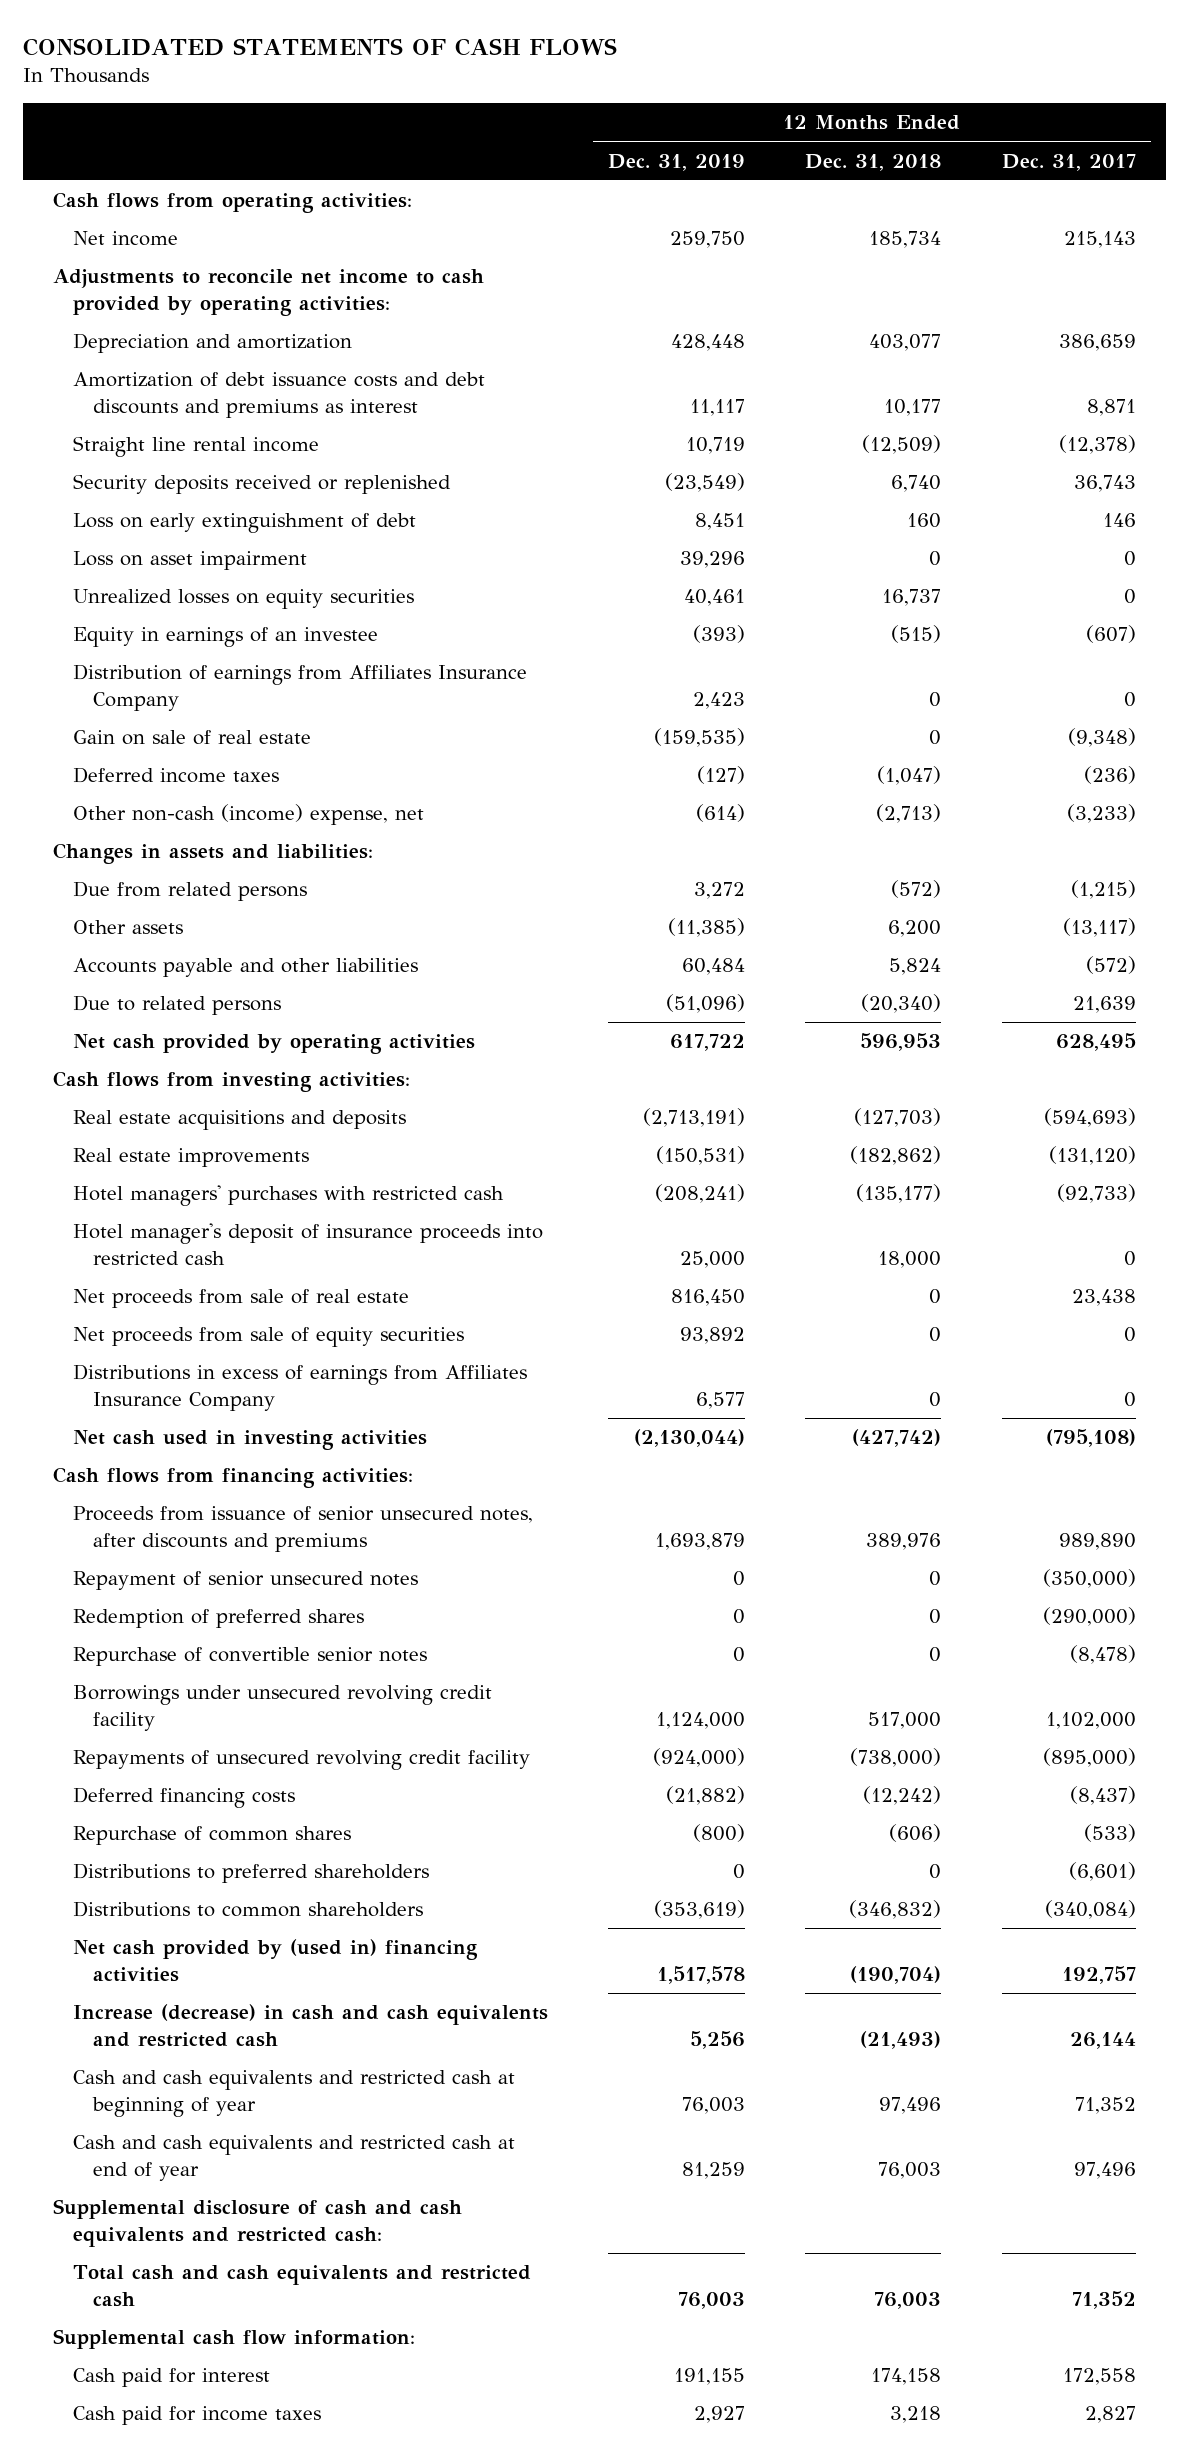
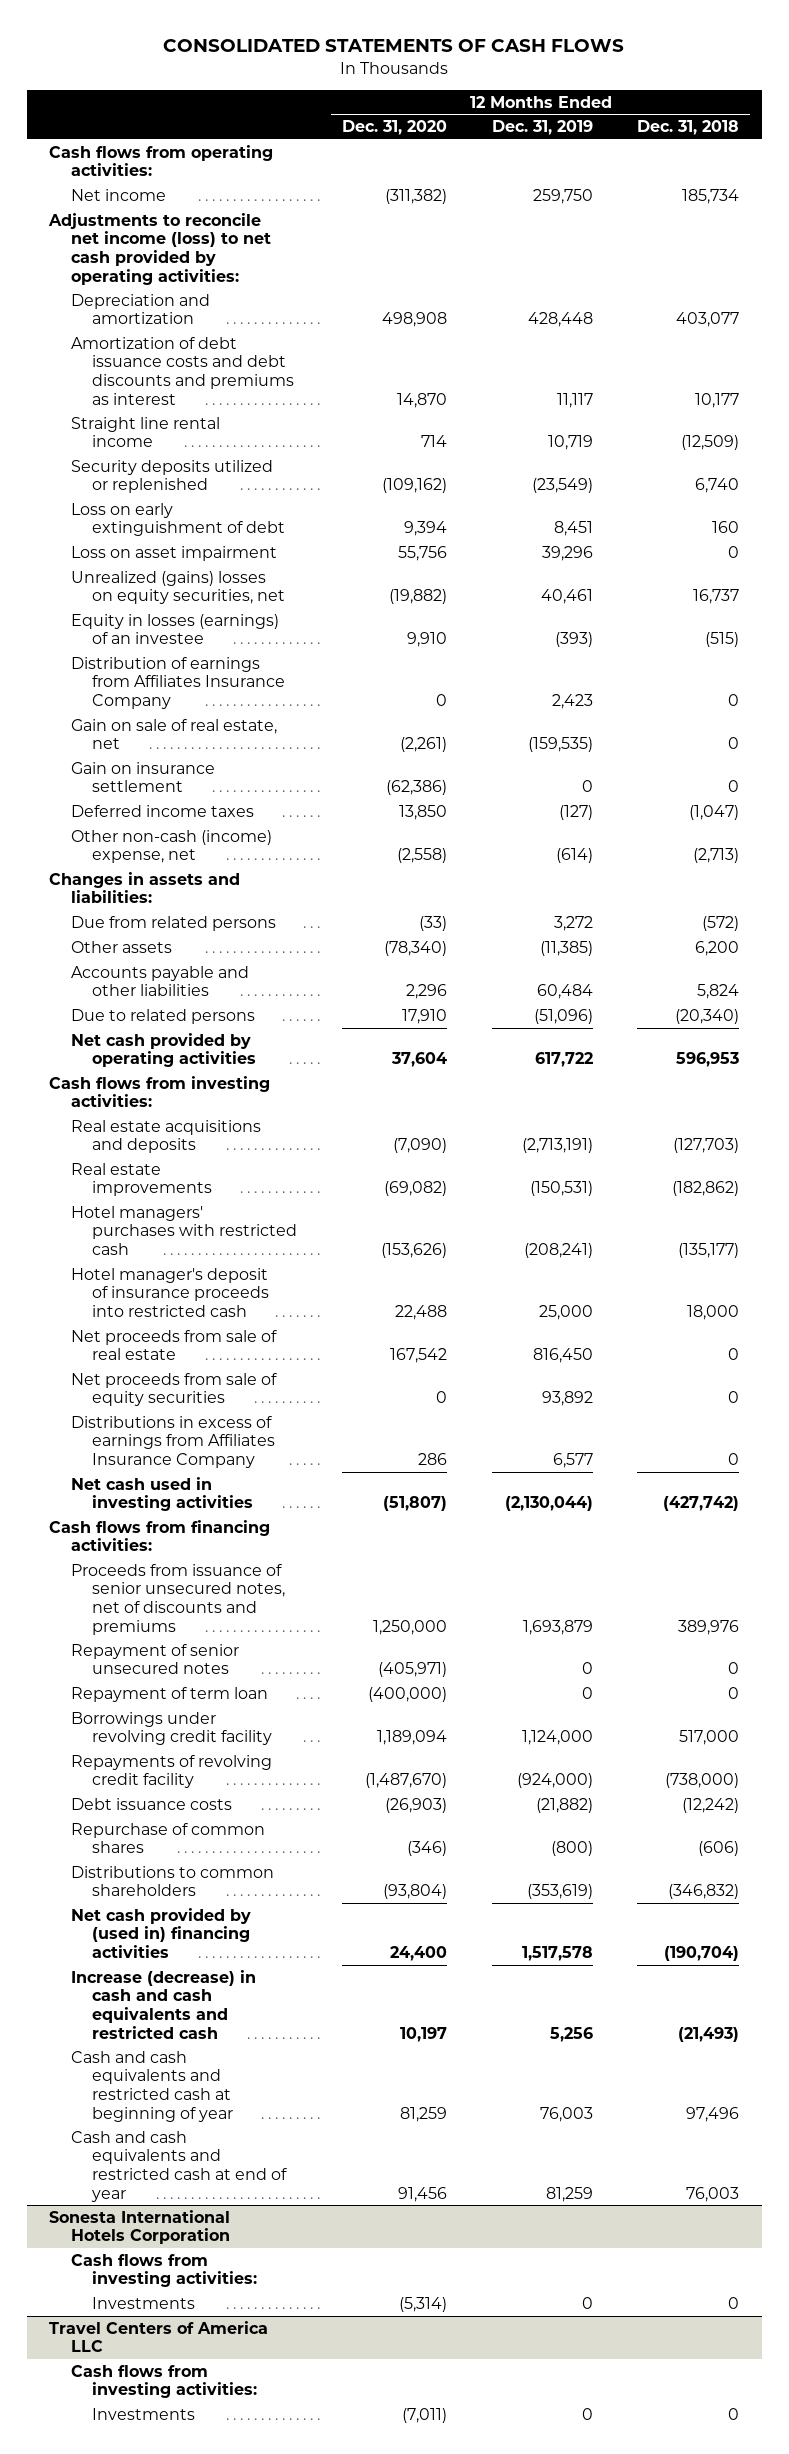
[1001,153,1136,171] Dec. 31, 2017 -> none
none -> [342,120,448,136] Dec. 31, 2020
[52,269,484,316] Adjustments to reconcile net income to cash provided by operating activities: -> [48,212,271,285] Adjustments to reconcile net income (loss) to net cash provided by operating activities:
[72,474,451,495] Security deposits received or replenished -> [70,459,273,494] Security deposits utilized or replenished
[72,589,414,610] Unrealized losses on equity securities -> [70,570,286,605] Unrealized (gains) losses on equity securities, net
[72,627,378,648] Equity in earnings of an investee -> [70,613,279,645] Equity in losses (earnings) of an investee
[72,730,311,746] Gain on sale of real estate -> [70,718,277,750] Gain on sale of real estate, net
none -> [70,761,215,793] Gain on insurance settlement
[72,1506,533,1552] Proceeds from issuance of senior unsecured notes, after discounts and premiums -> [70,1563,286,1635] Proceeds from issuance of senior unsecured notes, net of discounts and premiums
[72,1609,364,1629] Redemption of preferred shares -> none
[72,1647,427,1667] Repurchase of convertible senior notes -> none
none -> [70,1686,268,1702] Repayment of term loan
[72,1685,492,1731] Borrowings under unsecured revolving credit facility -> [70,1711,273,1746] Borrowings under revolving credit facility
[72,1750,530,1771] Repayments of unsecured revolving credit facility -> [70,1754,272,1789] Repayments of revolving credit facility
[72,1787,295,1809] Deferred financing costs -> [70,1797,232,1810] Debt issuance costs
[72,1863,429,1884] Distributions to preferred shareholders -> none
[52,2199,462,2247] Supplemental disclosure of cash and cash equivalents and restricted cash: -> none
[72,2265,531,2307] Total cash and cash equivalents and restricted cash -> none
[52,2329,415,2350] Supplemental cash flow information: -> none
[72,2368,270,2388] Cash paid for interest -> none
[72,2406,321,2426] Cash paid for income taxes -> none
none -> [49,2209,231,2245] Sonesta International Hotels Corporation
none -> [70,2253,258,2288] Cash flows from investing activities:
none -> [92,2296,196,2309] Investments
none -> [49,2320,269,2353] Travel Centers of America LLC
none -> [70,2364,258,2399] Cash flows from investing activities:
none -> [92,2407,196,2420] Investments

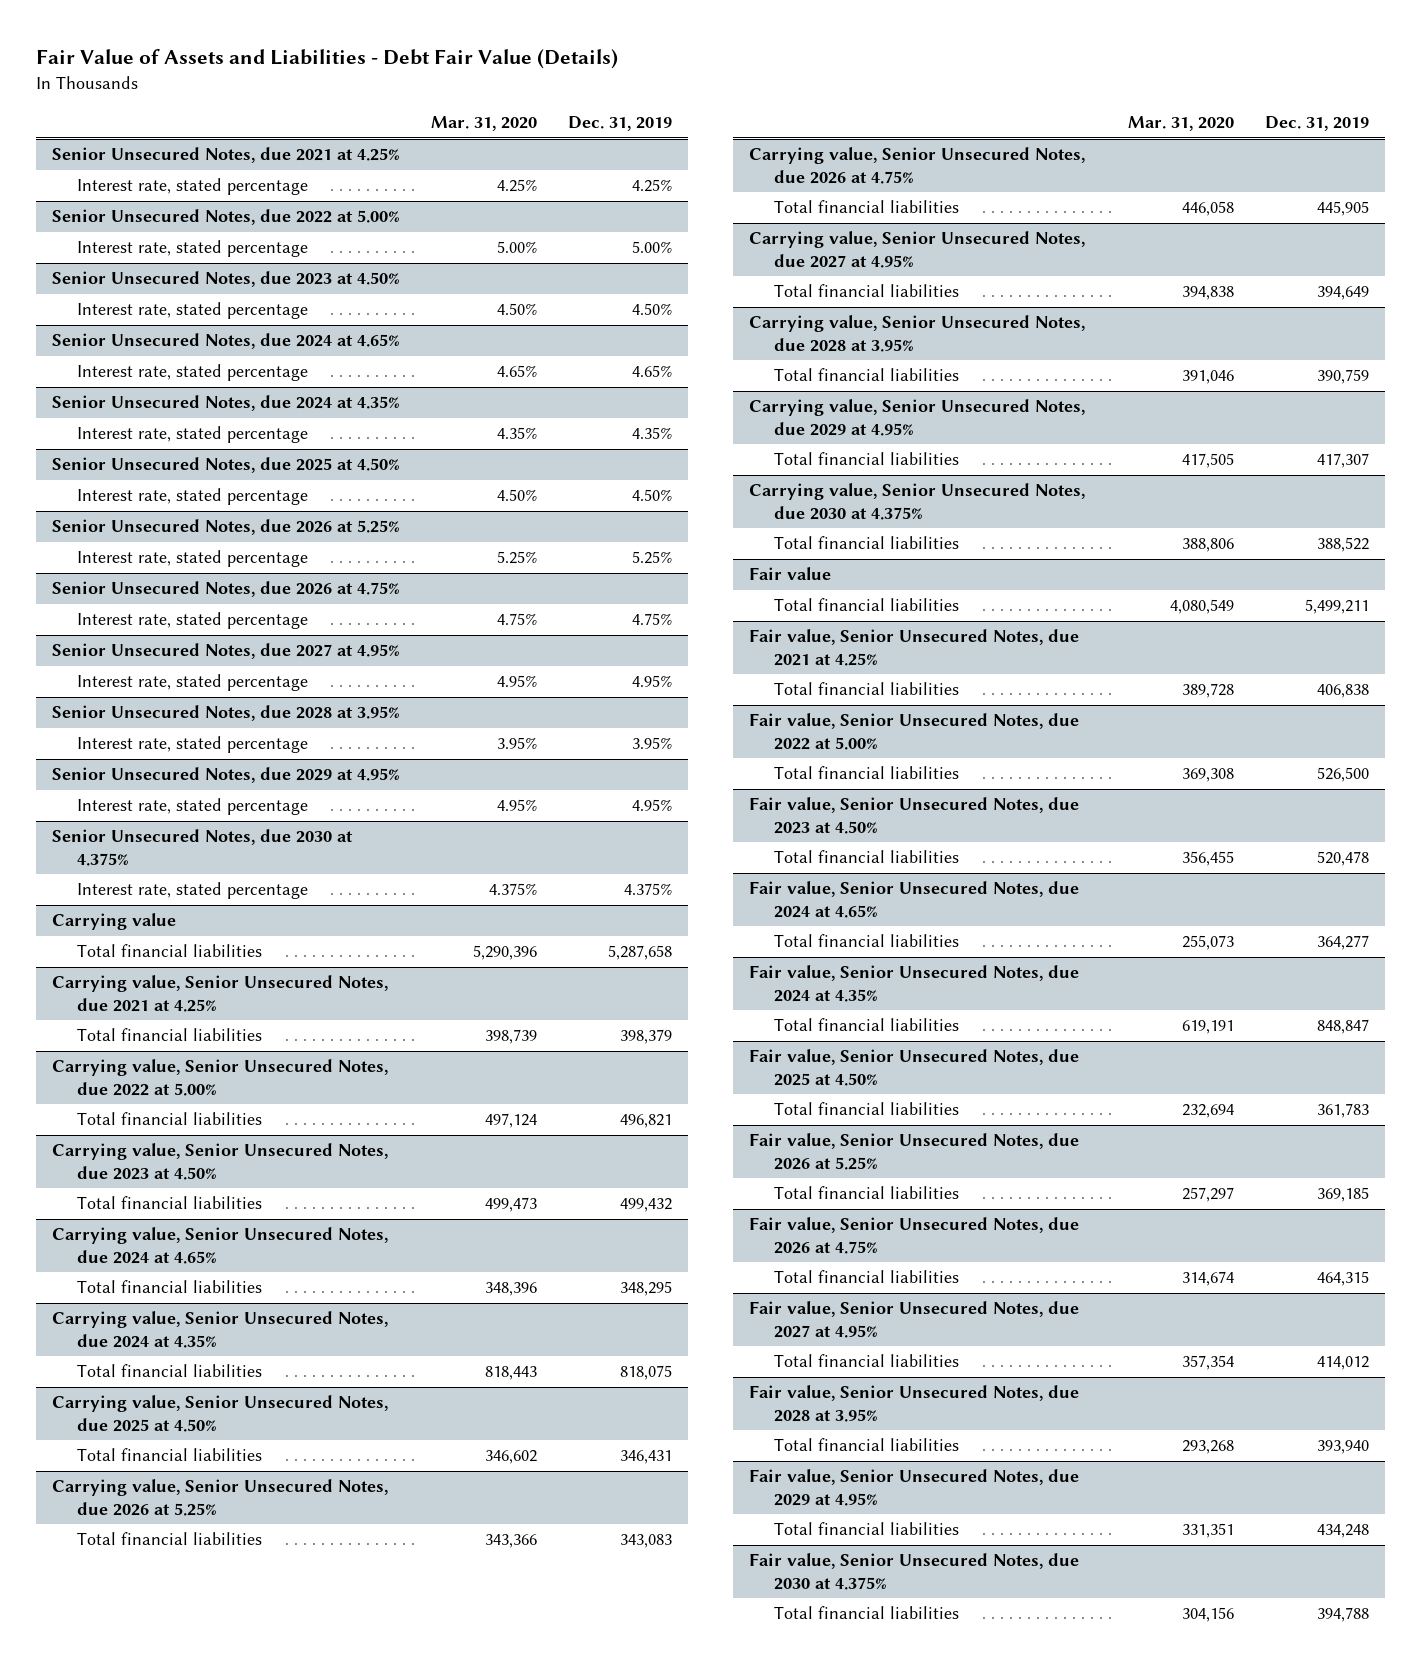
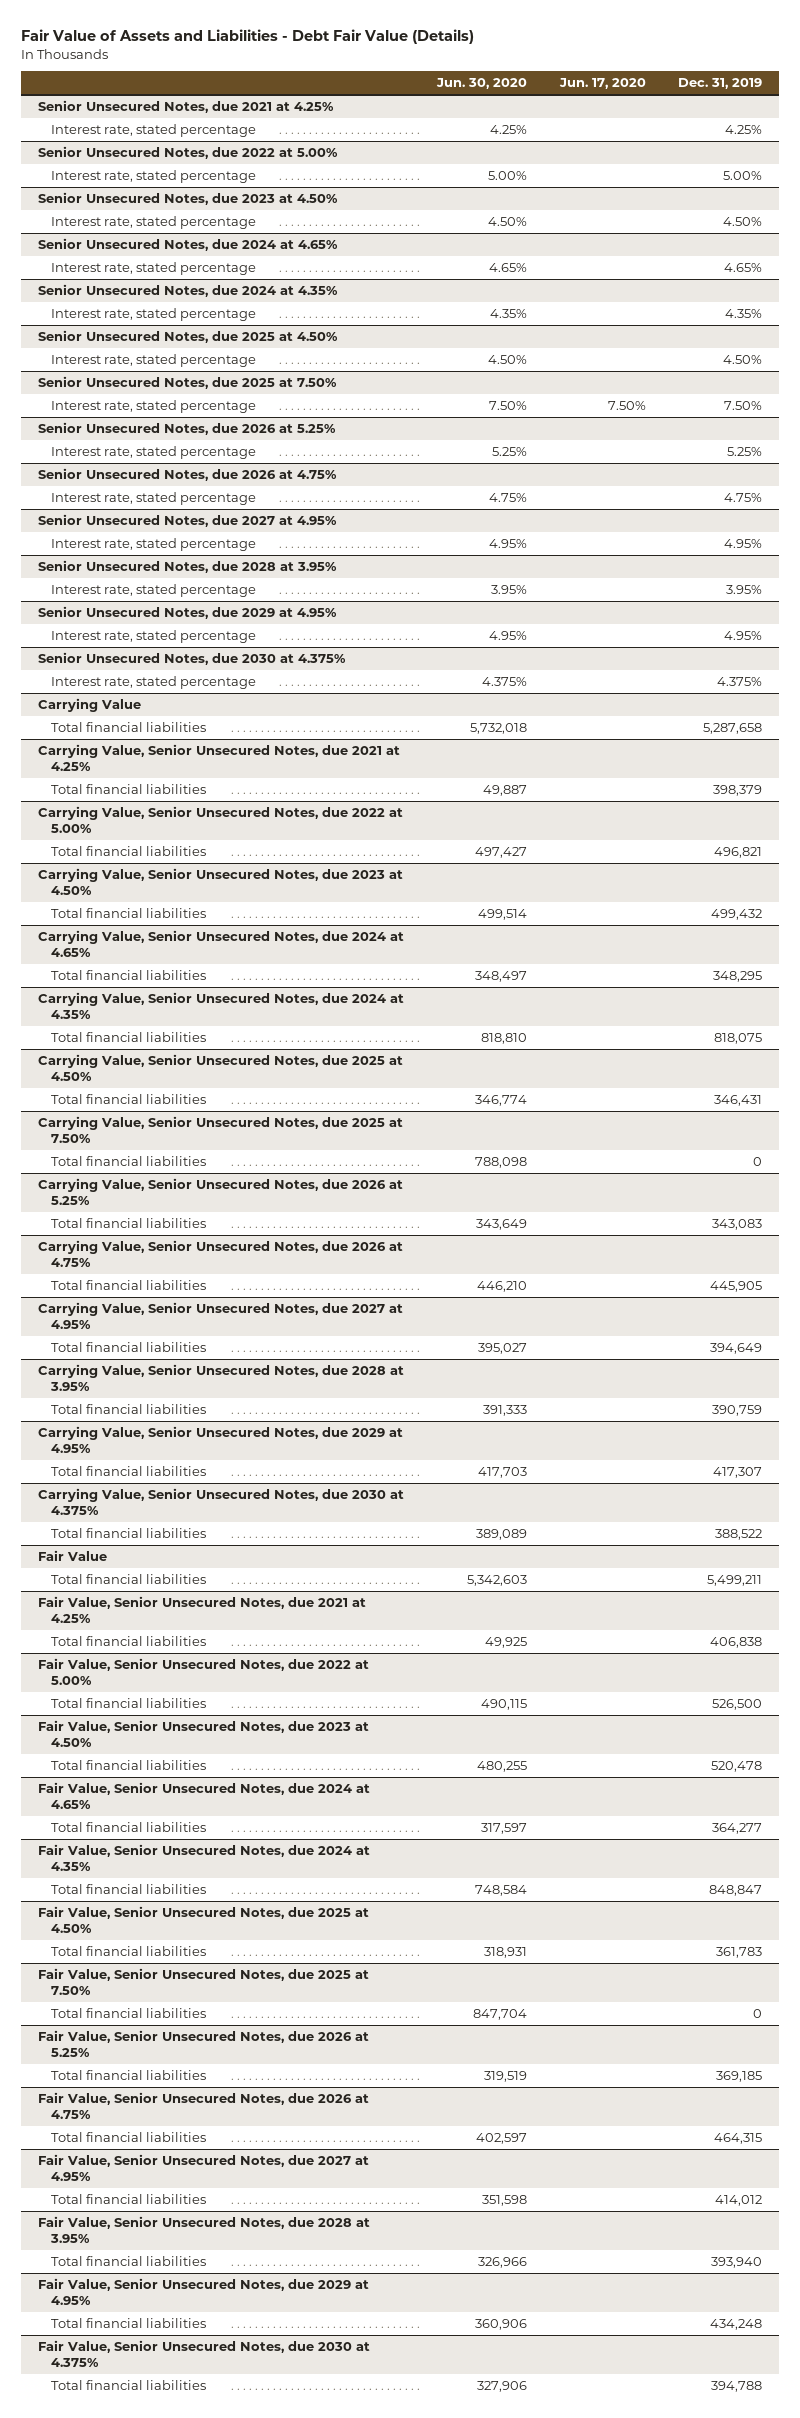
[430,116,537,132] Mar. 31, 2020 -> none
none -> [435,78,527,90] Jun. 30, 2020
none -> [558,78,646,90] Jun. 17, 2020
none -> [37,375,337,389] Senior Unsecured Notes, due 2025 at 7.50%
none -> [51,399,257,413] Interest rate, stated percentage
[52,913,177,931] Carrying value -> [37,697,141,712] Carrying Value
[52,975,389,1012] Carrying value, Senior Unsecured Notes, due 2021 at 4.25% -> [37,743,400,771] Carrying Value, Senior Unsecured Notes, due 2021 at 4.25%
[52,1059,389,1096] Carrying value, Senior Unsecured Notes, due 2022 at 5.00% -> [37,805,403,833] Carrying Value, Senior Unsecured Notes, due 2022 at 5.00%
[52,1143,389,1180] Carrying value, Senior Unsecured Notes, due 2023 at 4.50% -> [37,867,403,895] Carrying Value, Senior Unsecured Notes, due 2023 at 4.50%
[52,1227,389,1264] Carrying value, Senior Unsecured Notes, due 2024 at 4.65% -> [37,929,404,957] Carrying Value, Senior Unsecured Notes, due 2024 at 4.65%
[52,1311,389,1348] Carrying value, Senior Unsecured Notes, due 2024 at 4.35% -> [37,991,404,1019] Carrying Value, Senior Unsecured Notes, due 2024 at 4.35%
[52,1395,389,1432] Carrying value, Senior Unsecured Notes, due 2025 at 4.50% -> [37,1053,403,1081] Carrying Value, Senior Unsecured Notes, due 2025 at 4.50%
none -> [37,1115,403,1143] Carrying Value, Senior Unsecured Notes, due 2025 at 7.50%
none -> [51,1155,207,1166] Total financial liabilities
[52,1479,389,1516] Carrying value, Senior Unsecured Notes, due 2026 at 5.25% -> [37,1177,403,1205] Carrying Value, Senior Unsecured Notes, due 2026 at 5.25%
[748,147,1085,184] Carrying value, Senior Unsecured Notes, due 2026 at 4.75% -> [37,1239,403,1267] Carrying Value, Senior Unsecured Notes, due 2026 at 4.75%
[748,231,1085,268] Carrying value, Senior Unsecured Notes, due 2027 at 4.95% -> [37,1301,403,1329] Carrying Value, Senior Unsecured Notes, due 2027 at 4.95%
[748,315,1085,352] Carrying value, Senior Unsecured Notes, due 2028 at 3.95% -> [37,1363,404,1391] Carrying Value, Senior Unsecured Notes, due 2028 at 3.95%
[748,399,1085,436] Carrying value, Senior Unsecured Notes, due 2029 at 4.95% -> [37,1425,403,1453] Carrying Value, Senior Unsecured Notes, due 2029 at 4.95%
[748,483,1085,520] Carrying value, Senior Unsecured Notes, due 2030 at 4.375% -> [37,1487,404,1515] Carrying Value, Senior Unsecured Notes, due 2030 at 4.375%
[748,567,831,581] Fair value -> [37,1549,107,1561] Fair Value
[748,629,1079,666] Fair value, Senior Unsecured Notes, due 2021 at 4.25% -> [37,1595,366,1623] Fair Value, Senior Unsecured Notes, due 2021 at 4.25%
[748,713,1079,750] Fair value, Senior Unsecured Notes, due 2022 at 5.00% -> [37,1657,369,1685] Fair Value, Senior Unsecured Notes, due 2022 at 5.00%
[748,797,1079,834] Fair value, Senior Unsecured Notes, due 2023 at 4.50% -> [37,1719,369,1747] Fair Value, Senior Unsecured Notes, due 2023 at 4.50%
[748,881,1079,918] Fair value, Senior Unsecured Notes, due 2024 at 4.65% -> [37,1781,370,1809] Fair Value, Senior Unsecured Notes, due 2024 at 4.65%
[748,965,1079,1002] Fair value, Senior Unsecured Notes, due 2024 at 4.35% -> [37,1843,370,1871] Fair Value, Senior Unsecured Notes, due 2024 at 4.35%
[748,1049,1079,1086] Fair value, Senior Unsecured Notes, due 2025 at 4.50% -> [37,1905,369,1933] Fair Value, Senior Unsecured Notes, due 2025 at 4.50%
none -> [37,1967,369,1995] Fair Value, Senior Unsecured Notes, due 2025 at 7.50%
none -> [51,2007,207,2018] Total financial liabilities
[748,1133,1079,1170] Fair value, Senior Unsecured Notes, due 2026 at 5.25% -> [37,2029,369,2057] Fair Value, Senior Unsecured Notes, due 2026 at 5.25%
[748,1217,1079,1254] Fair value, Senior Unsecured Notes, due 2026 at 4.75% -> [37,2091,369,2119] Fair Value, Senior Unsecured Notes, due 2026 at 4.75%
[748,1301,1079,1338] Fair value, Senior Unsecured Notes, due 2027 at 4.95% -> [37,2153,369,2181] Fair Value, Senior Unsecured Notes, due 2027 at 4.95%
[748,1385,1079,1422] Fair value, Senior Unsecured Notes, due 2028 at 3.95% -> [37,2215,370,2243] Fair Value, Senior Unsecured Notes, due 2028 at 3.95%
[748,1469,1079,1506] Fair value, Senior Unsecured Notes, due 2029 at 4.95% -> [37,2277,369,2305] Fair Value, Senior Unsecured Notes, due 2029 at 4.95%
[748,1553,1079,1590] Fair value, Senior Unsecured Notes, due 2030 at 4.375% -> [37,2339,370,2367] Fair Value, Senior Unsecured Notes, due 2030 at 4.375%

